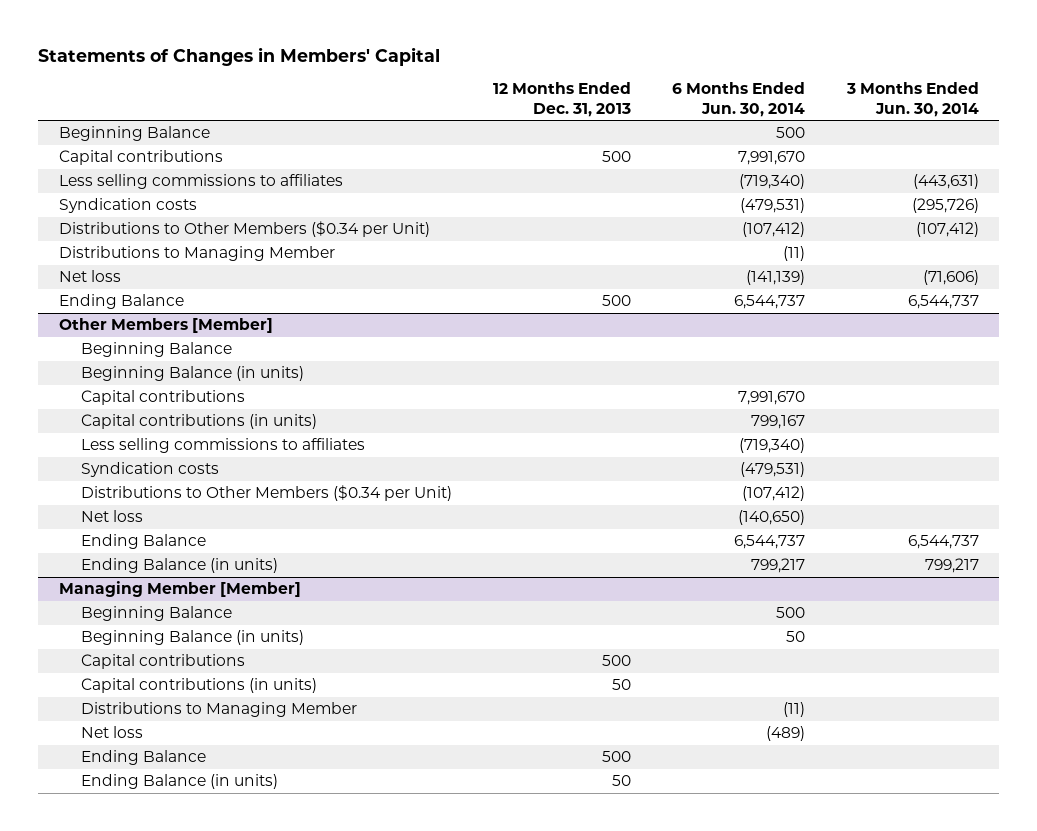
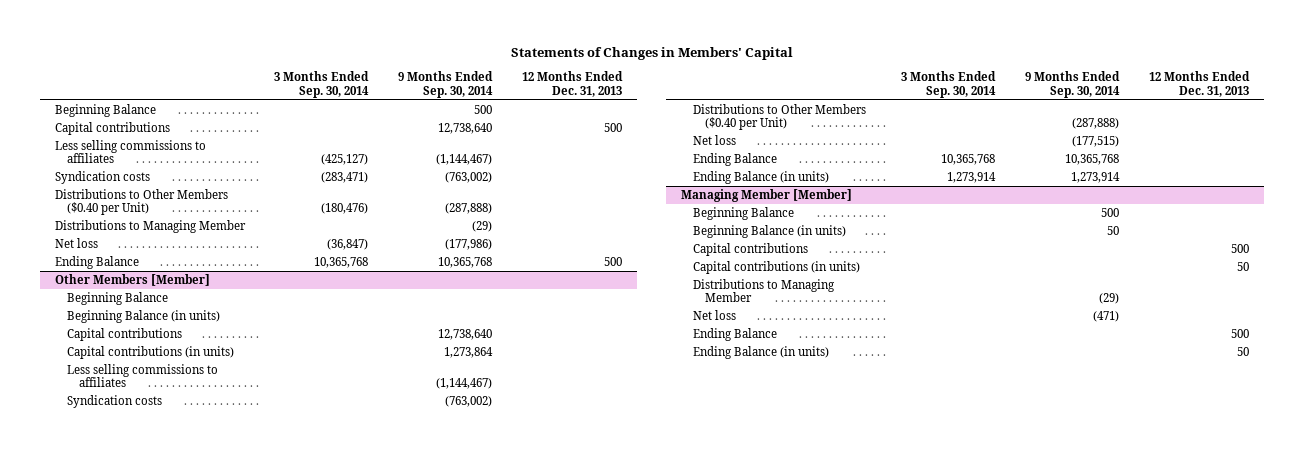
[672,82,806,117] 6 Months Ended Jun. 30, 2014 -> none
[845,82,979,117] 3 Months Ended Jun. 30, 2014 -> none
none -> [274,71,370,98] 3 Months Ended Sep. 30, 2014
none -> [398,71,494,98] 9 Months Ended Sep. 30, 2014
[58,221,430,238] Distributions to Other Members ($0.34 per Unit) -> [54,189,228,216] Distributions to Other Members ($0.40 per Unit)
[80,485,452,502] Distributions to Other Members ($0.34 per Unit) -> [693,104,867,131] Distributions to Other Members ($0.40 per Unit)

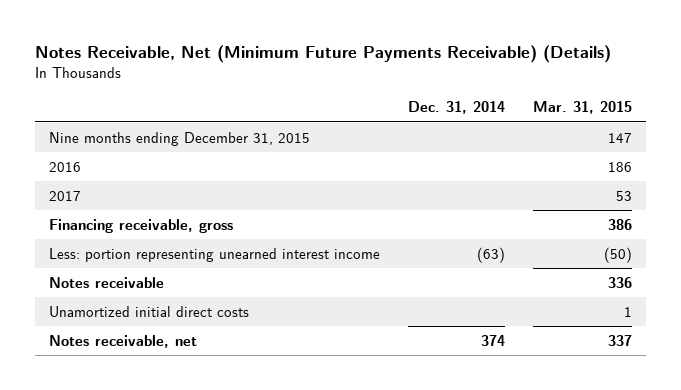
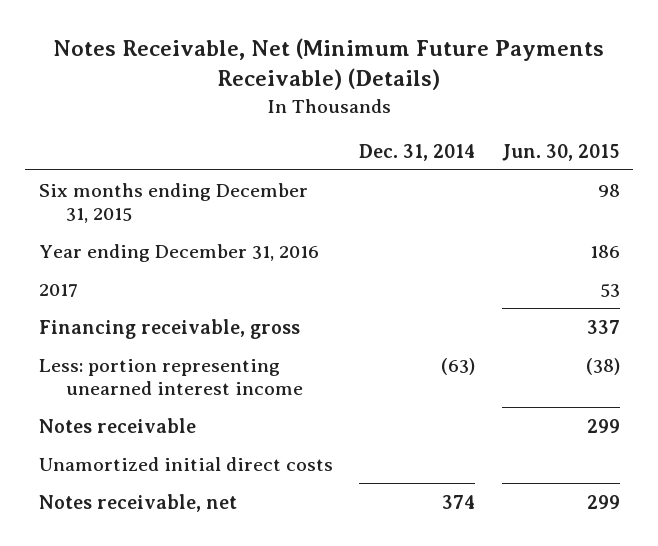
[533,101,633,115] Mar. 31, 2015 -> none
none -> [501,143,620,161] Jun. 30, 2015
[48,131,310,146] Nine months ending December 31, 2015 -> [38,182,308,223] Six months ending December 31, 2015
[48,161,81,172] 2016 -> [38,243,319,262] Year ending December 31, 2016

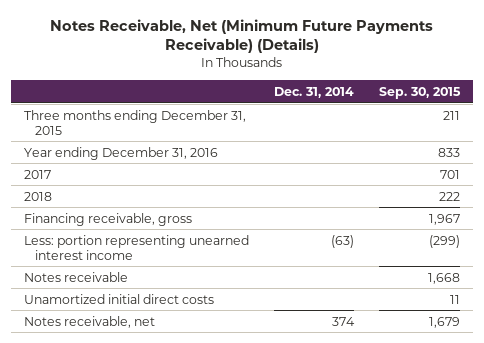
[501,143,620,161] Jun. 30, 2015 -> none
none -> [379,86,462,99] Sep. 30, 2015
[38,182,308,223] Six months ending December 31, 2015 -> [23,109,246,135] Three months ending December 31, 2015
none -> [23,191,52,201] 2018

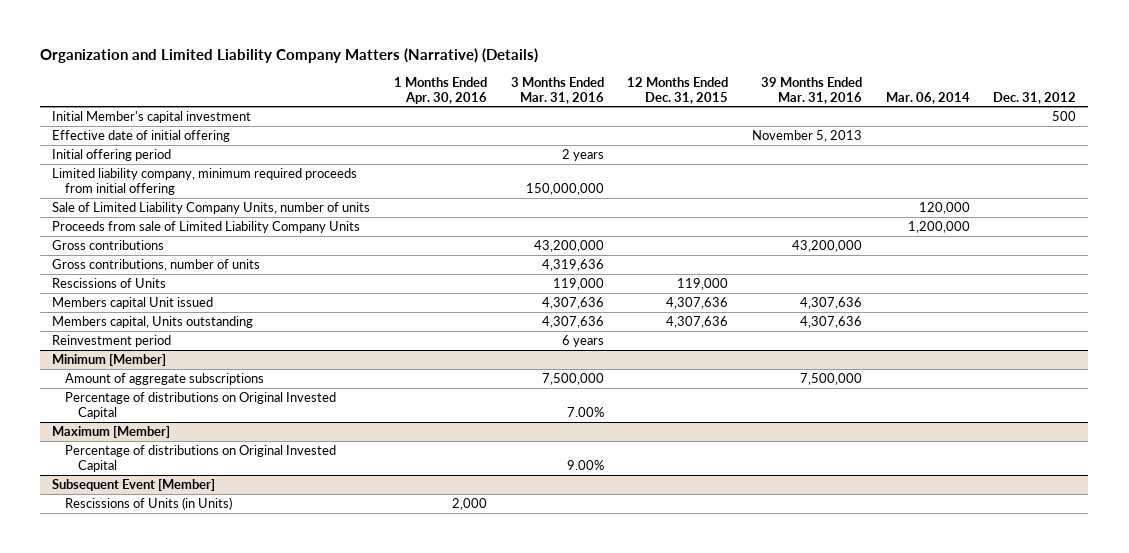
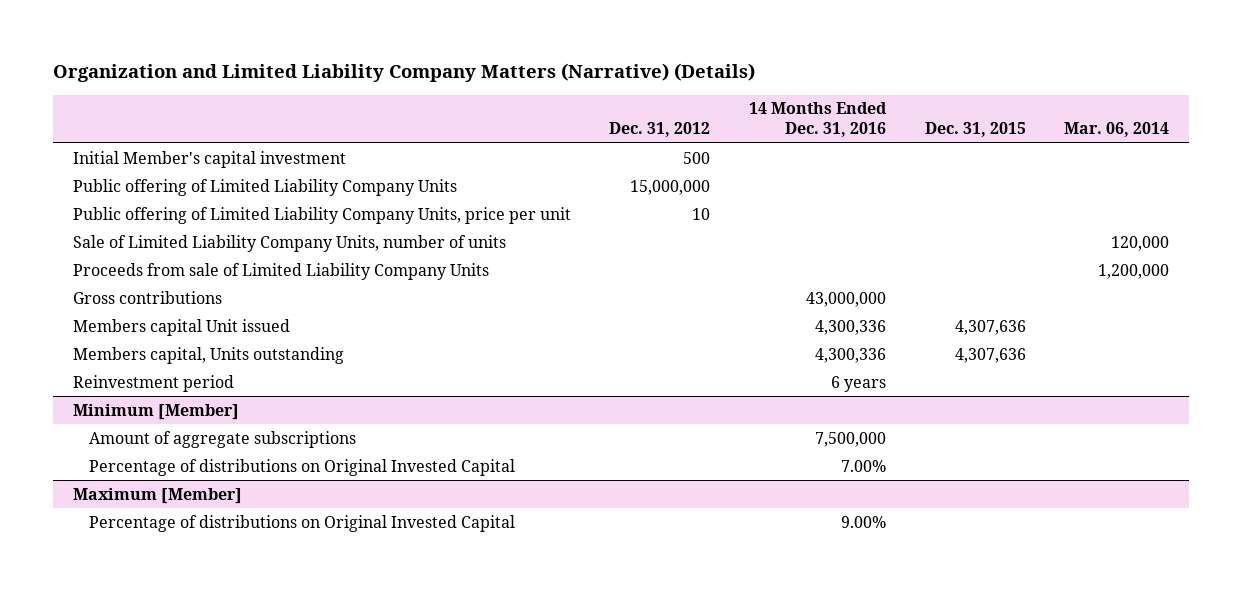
[393,76,487,104] 1 Months Ended Apr. 30, 2016 -> none
[510,76,604,104] 3 Months Ended Mar. 31, 2016 -> none
[627,76,729,104] 12 Months Ended Dec. 31, 2015 -> none
[760,76,862,104] 39 Months Ended Mar. 31, 2016 -> none
none -> [748,102,887,138] 14 Months Ended Dec. 31, 2016
none -> [924,122,1026,138] Dec. 31, 2015
[52,129,231,142] Effective date of initial offering -> none
[52,148,172,161] Initial offering period -> none
[52,167,358,195] Limited liability company, minimum required proceeds from initial offering -> none
none -> [72,178,457,196] Public offering of Limited Liability Company Units
none -> [72,206,571,224] Public offering of Limited Liability Company Units, price per unit
[52,258,261,271] Gross contributions, number of units -> none
[52,277,167,288] Rescissions of Units -> none
[52,478,216,491] Subsequent Event [Member] -> none
[65,496,233,510] Rescissions of Units (in Units) -> none

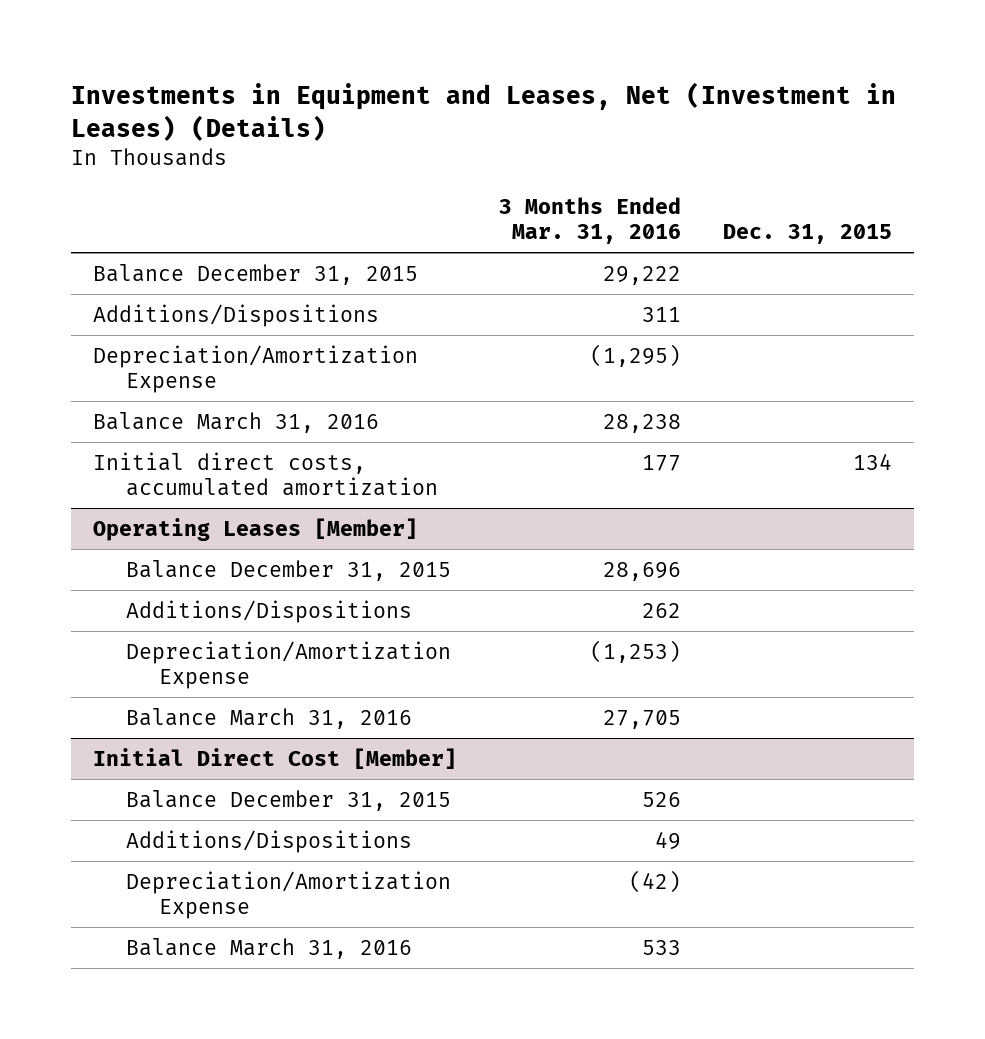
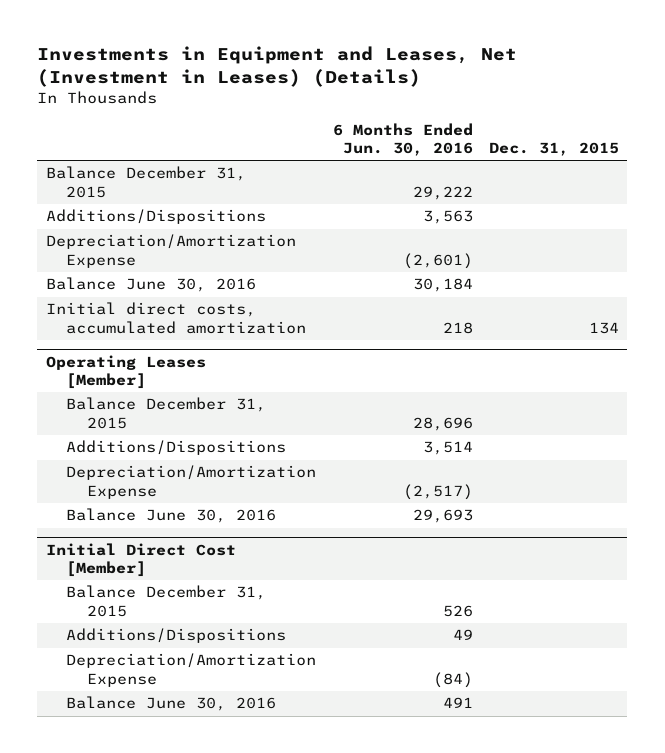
[499,196,682,245] 3 Months Ended Mar. 31, 2016 -> none
none -> [332,122,473,157] 6 Months Ended Jun. 30, 2016
[92,411,379,433] Balance March 31, 2016 -> [45,277,256,293] Balance June 30, 2016
[125,707,412,729] Balance March 31, 2016 -> [66,508,277,524] Balance June 30, 2016
[125,937,412,959] Balance March 31, 2016 -> [66,696,277,712] Balance June 30, 2016

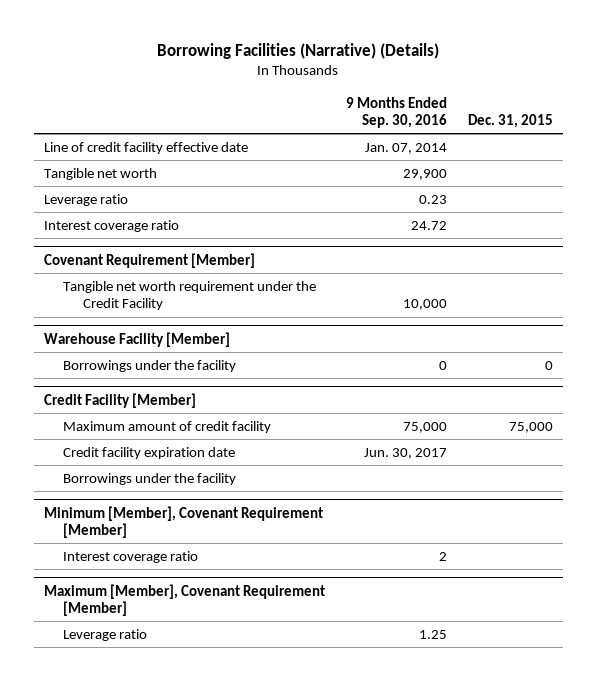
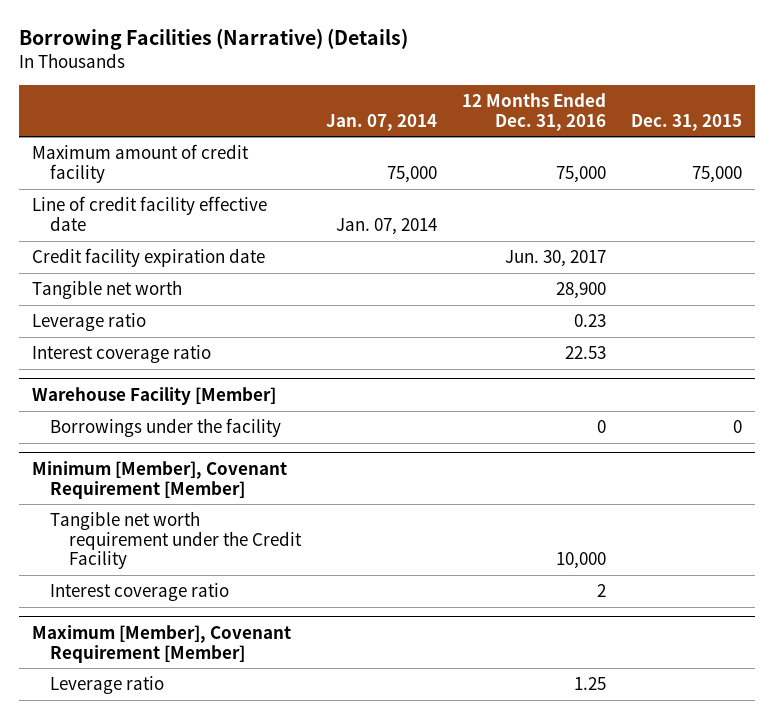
[345,96,447,128] 9 Months Ended Sep. 30, 2016 -> none
none -> [326,113,438,131] Jan. 07, 2014
none -> [462,93,607,131] 12 Months Ended Dec. 31, 2016
none -> [31,144,249,183] Maximum amount of credit facility
none -> [31,248,265,268] Credit facility expiration date
[44,252,256,268] Covenant Requirement [Member] -> none
[63,280,317,311] Tangible net worth requirement under the Credit Facility -> none
[44,392,197,408] Credit Facility [Member] -> none
[63,420,272,433] Maximum amount of credit facility -> none
[63,446,236,459] Credit facility expiration date -> none
[63,472,237,485] Borrowings under the facility -> none
none -> [50,511,303,570] Tangible net worth requirement under the Credit Facility

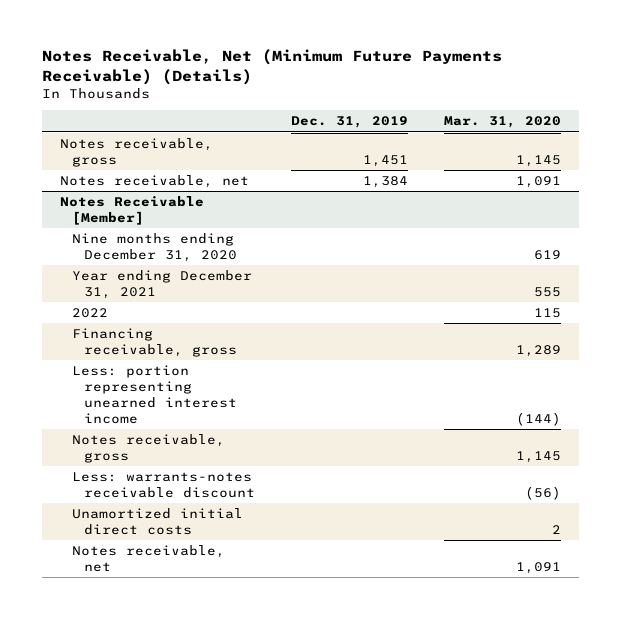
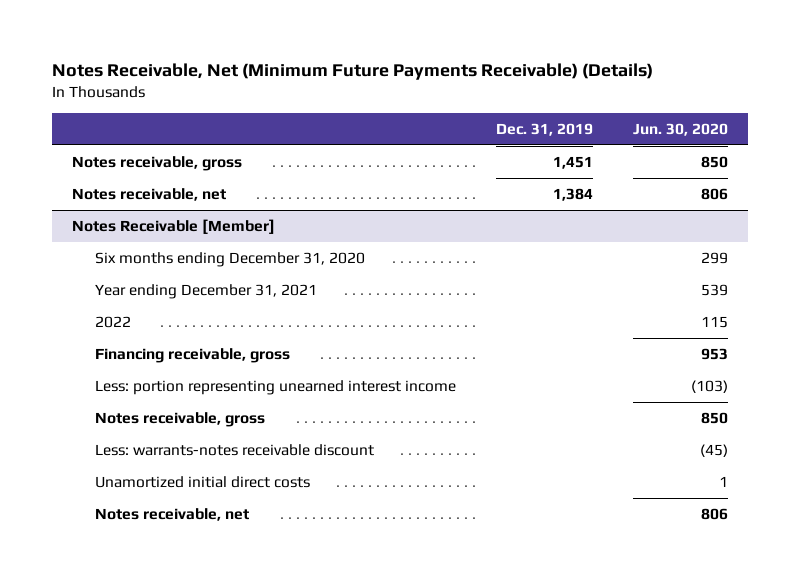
[443,116,561,129] Mar. 31, 2020 -> none
none -> [633,122,729,136] Jun. 30, 2020
[72,233,238,262] Nine months ending December 31, 2020 -> [94,251,365,267] Six months ending December 31, 2020

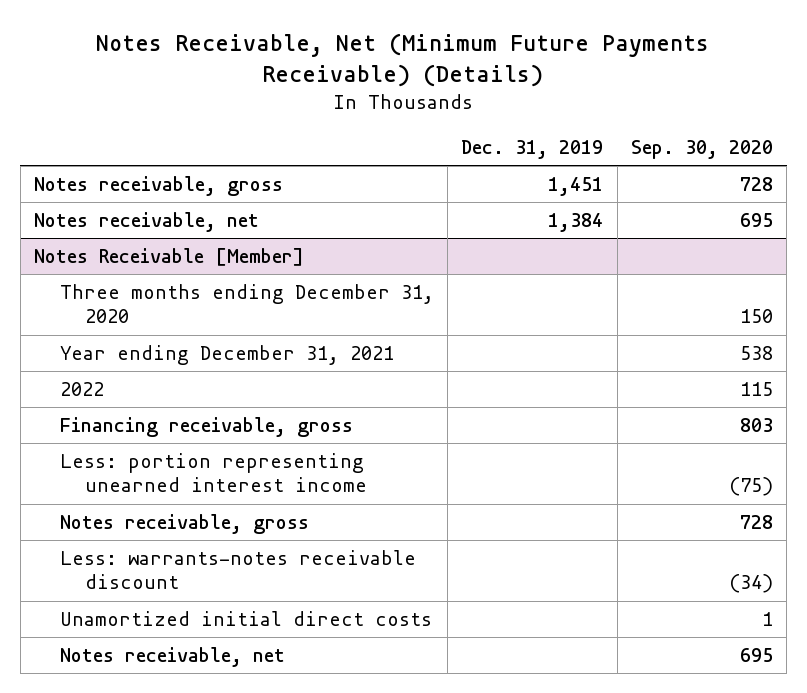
[633,122,729,136] Jun. 30, 2020 -> none
none -> [630,140,773,160] Sep. 30, 2020
[94,251,365,267] Six months ending December 31, 2020 -> [59,284,434,324] Three months ending December 31, 2020

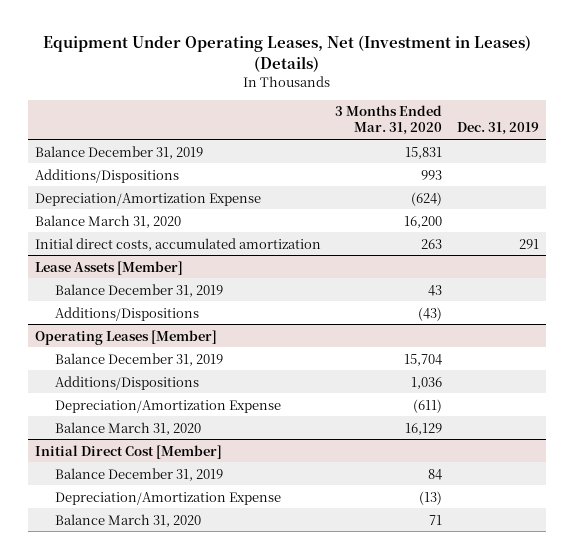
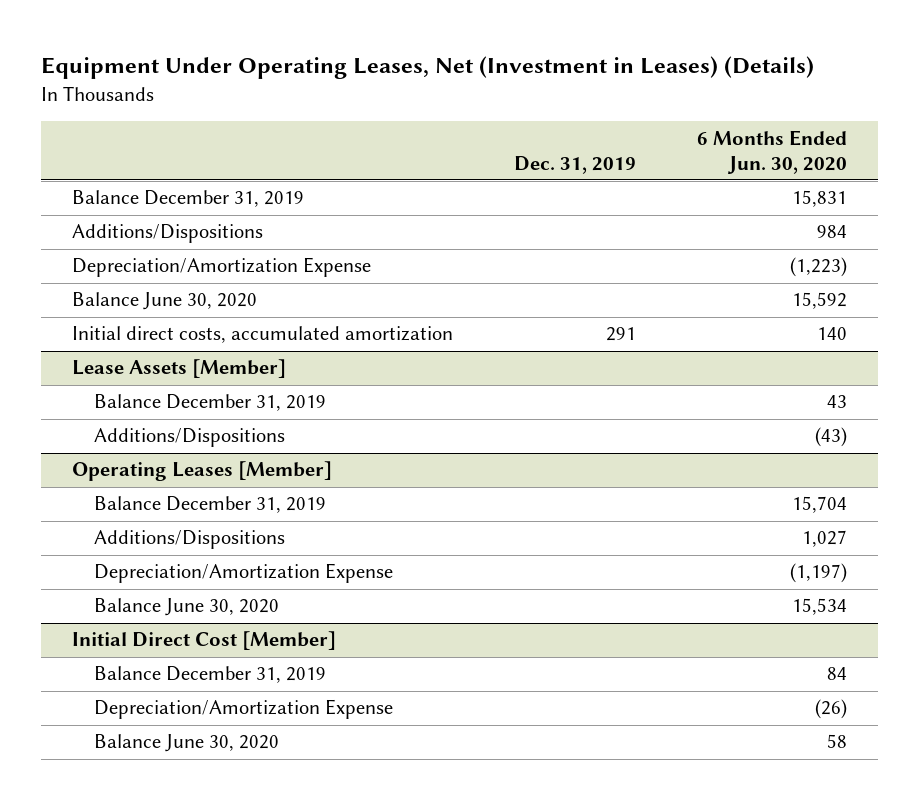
[335,105,443,136] 3 Months Ended Mar. 31, 2020 -> none
none -> [697,129,848,174] 6 Months Ended Jun. 30, 2020
[34,214,181,228] Balance March 31, 2020 -> [71,292,257,311] Balance June 30, 2020
[55,421,202,435] Balance March 31, 2020 -> [93,598,279,617] Balance June 30, 2020
[55,513,202,527] Balance March 31, 2020 -> [93,734,279,753] Balance June 30, 2020

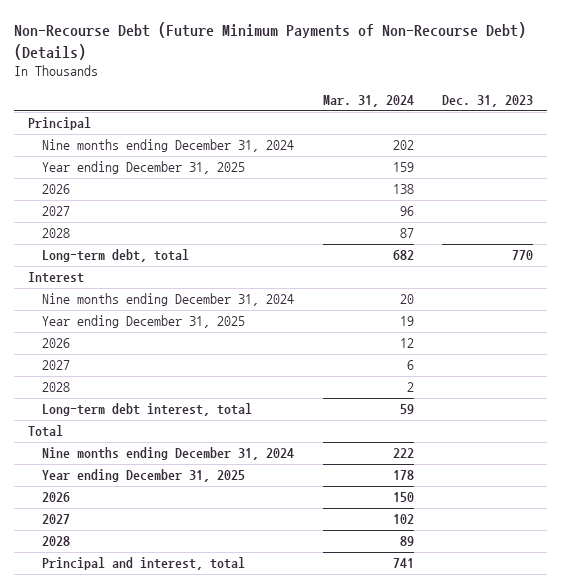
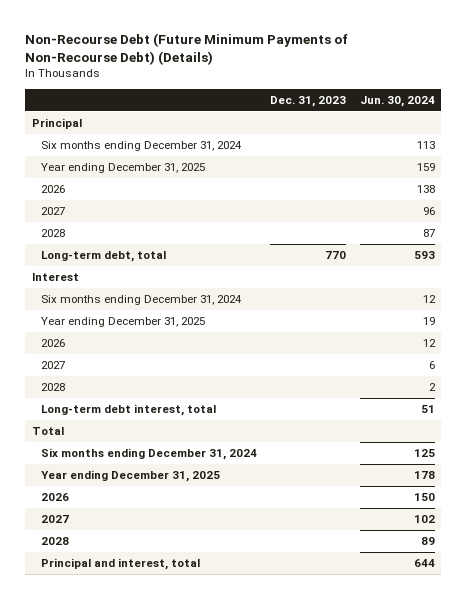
[322,95,414,108] Mar. 31, 2024 -> none
none -> [359,95,435,107] Jun. 30, 2024
[42,139,295,153] Nine months ending December 31, 2024 -> [41,140,243,151] Six months ending December 31, 2024
[42,293,295,307] Nine months ending December 31, 2024 -> [41,294,243,305] Six months ending December 31, 2024
[42,447,295,461] Nine months ending December 31, 2024 -> [41,447,258,460] Six months ending December 31, 2024

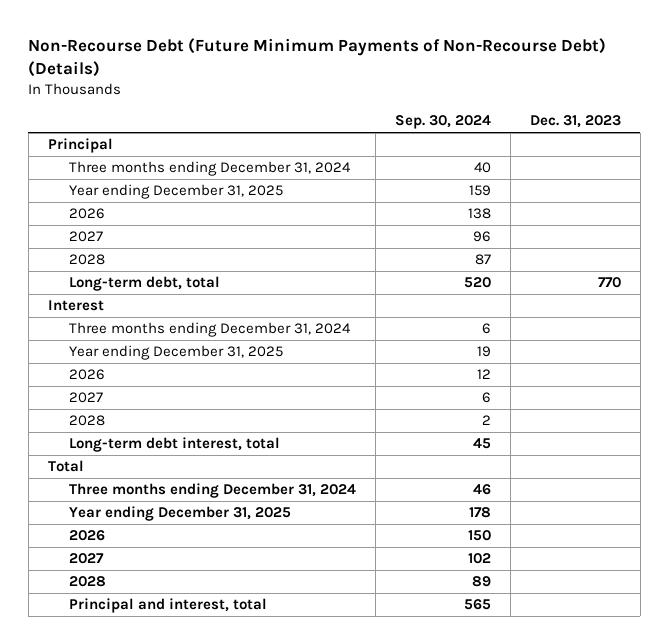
[359,95,435,107] Jun. 30, 2024 -> none
none -> [394,115,491,130] Sep. 30, 2024
[41,140,243,151] Six months ending December 31, 2024 -> [68,161,351,177] Three months ending December 31, 2024
[41,294,243,305] Six months ending December 31, 2024 -> [68,322,351,338] Three months ending December 31, 2024
[41,447,258,460] Six months ending December 31, 2024 -> [68,483,356,499] Three months ending December 31, 2024

